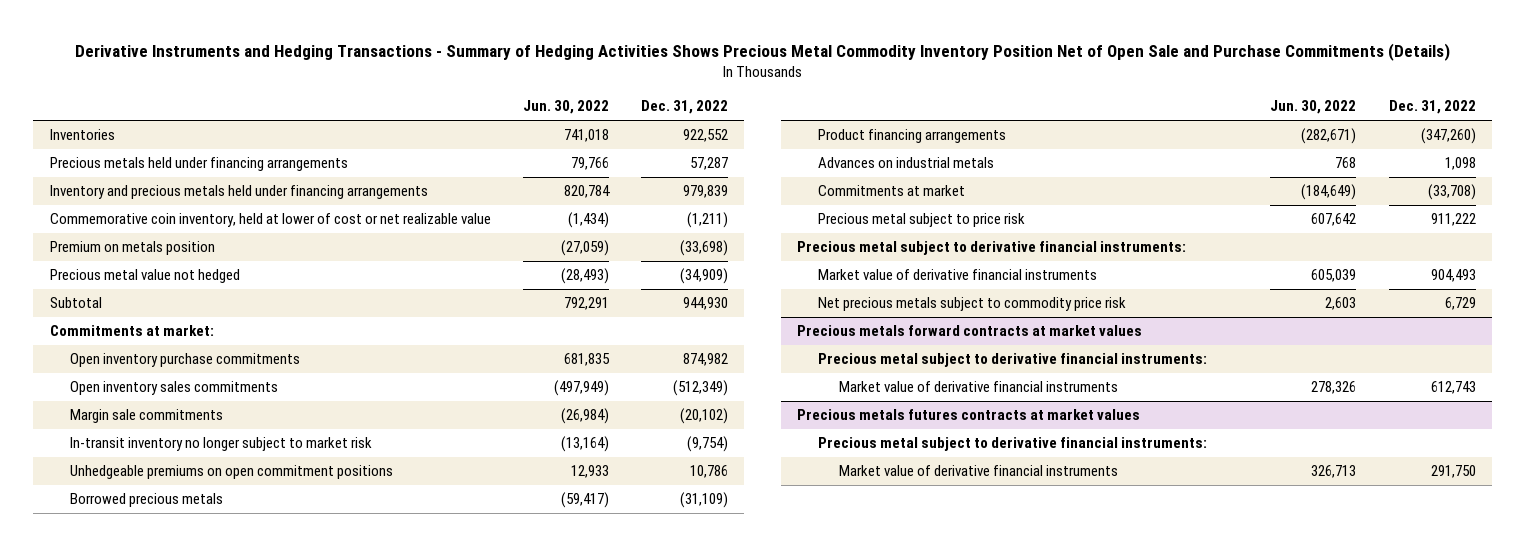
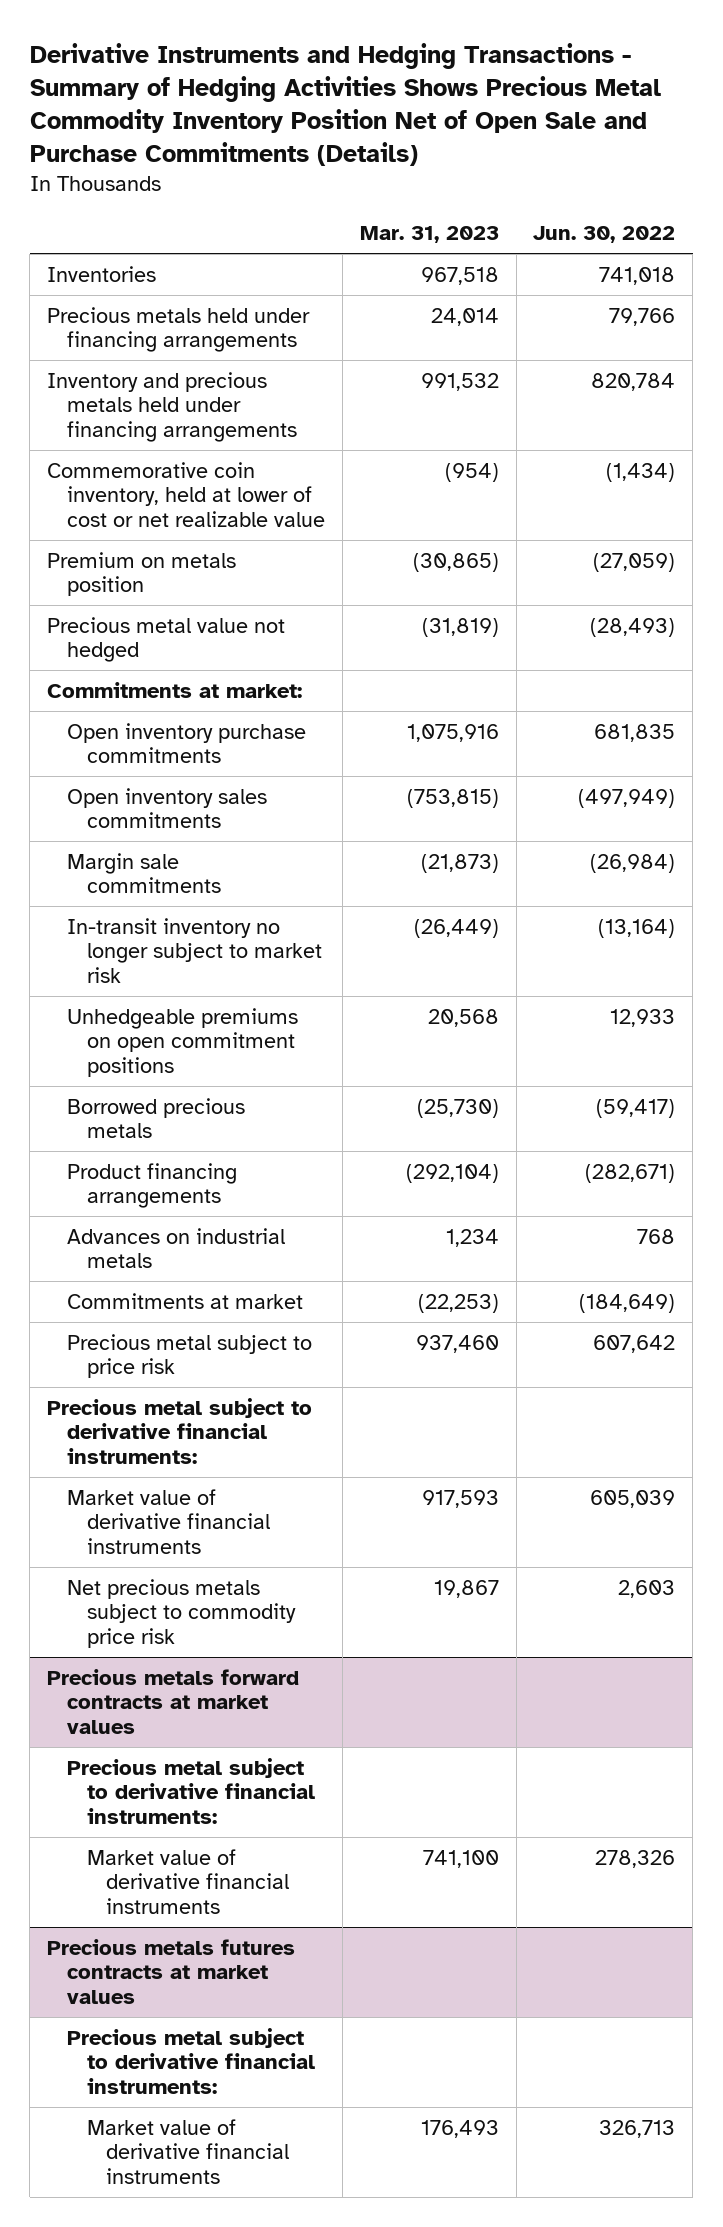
[640,100,728,115] Dec. 31, 2022 -> none
none -> [359,226,499,244] Mar. 31, 2023
[49,297,102,309] Subtotal -> none

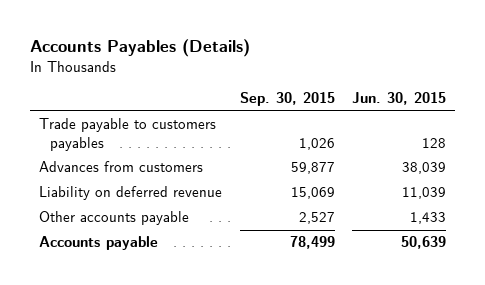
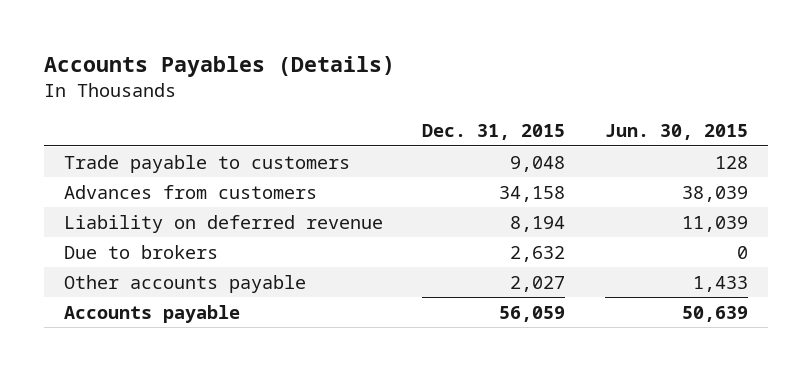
[239,92,335,107] Sep. 30, 2015 -> none
none -> [422,124,566,141] Dec. 31, 2015
[39,118,217,151] Trade payable to customers payables -> [63,154,350,173] Trade payable to customers
none -> [63,244,218,259] Due to brokers

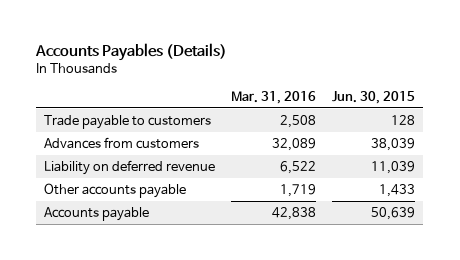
[422,124,566,141] Dec. 31, 2015 -> none
none -> [231,91,317,105] Mar. 31, 2016
[63,244,218,259] Due to brokers -> none

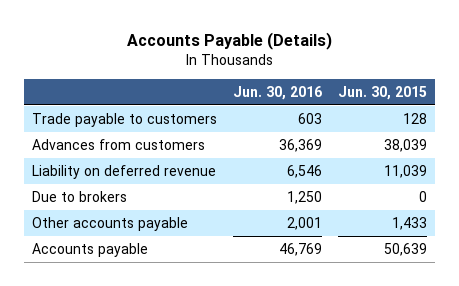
[35,42,228,61] Accounts Payables (Details) -> [126,31,332,50] Accounts Payable (Details)
[231,91,317,105] Mar. 31, 2016 -> none
none -> [233,86,323,101] Jun. 30, 2016
none -> [32,190,128,202] Due to brokers

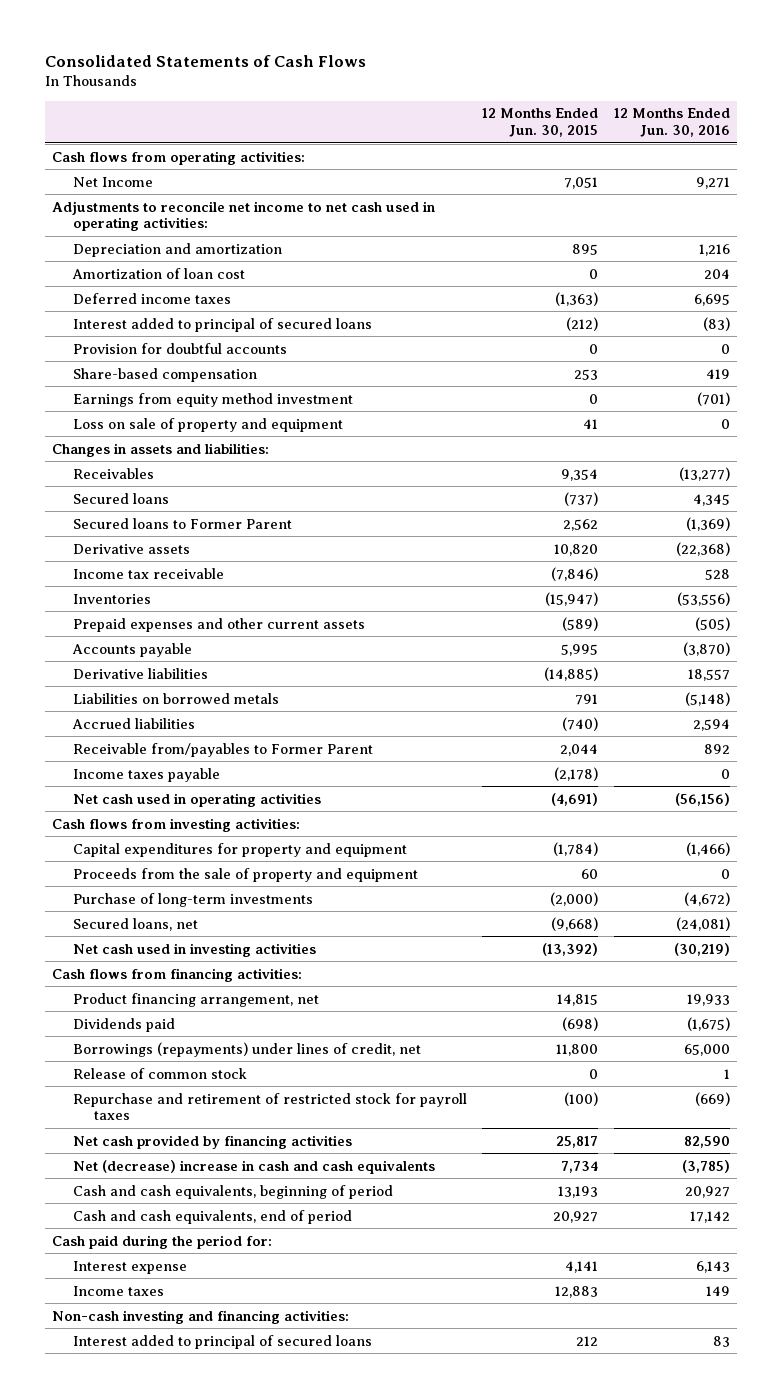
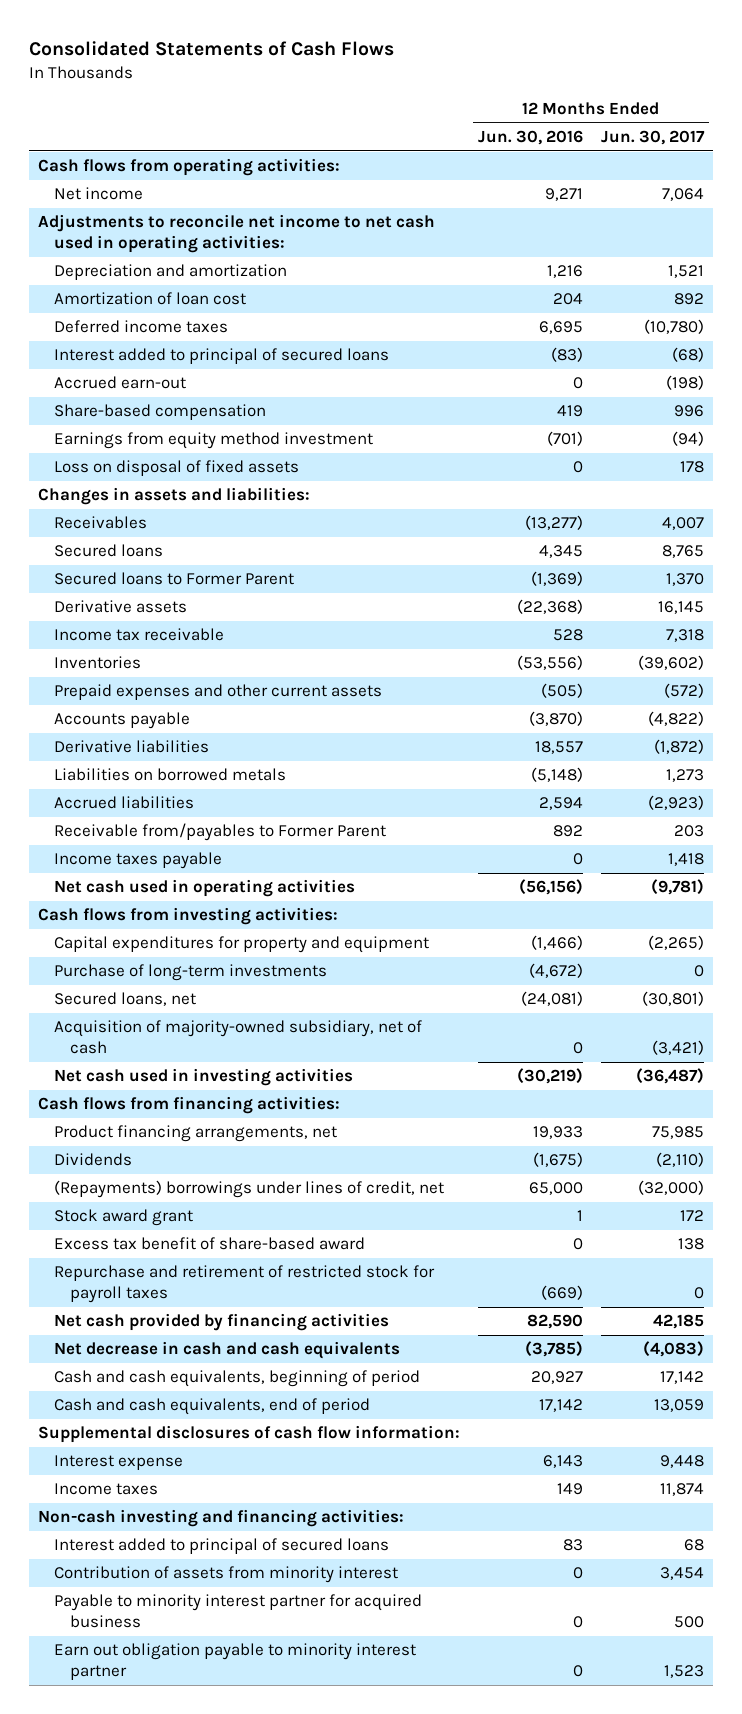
[482,108,599,137] 12 Months Ended Jun. 30, 2015 -> none
none -> [601,130,706,146] Jun. 30, 2017
[73,176,154,187] Net Income -> [53,187,143,201] Net income
[73,342,288,354] Provision for doubtful accounts -> none
none -> [53,376,186,390] Accrued earn-out
[73,417,344,432] Loss on sale of property and equipment -> [53,460,299,477] Loss on disposal of fixed assets
[73,867,419,882] Proceeds from the sale of property and equipment -> none
none -> [53,1020,422,1055] Acquisition of majority-owned subsidiary, net of cash
[73,1067,248,1079] Release of common stock -> none
[73,992,320,1007] Product financing arrangement, net -> [53,1125,337,1143] Product financing arrangements, net
[73,1017,176,1032] Dividends paid -> [53,1153,132,1167] Dividends
[73,1041,422,1057] Borrowings (repayments) under lines of credit, net -> [53,1180,444,1199] (Repayments) borrowings under lines of credit, net
none -> [53,1209,193,1227] Stock award grant
none -> [53,1237,365,1251] Excess tax benefit of share-based award
[73,1159,436,1174] Net (decrease) increase in cash and cash equivalents -> [53,1341,400,1360] Net decrease in cash and cash equivalents
[52,1234,273,1249] Cash paid during the period for: -> none
none -> [37,1425,460,1444] Supplemental disclosures of cash flow information:
none -> [53,1566,398,1584] Contribution of assets from minority interest
none -> [53,1594,422,1629] Payable to minority interest partner for acquired business
none -> [53,1643,416,1681] Earn out obligation payable to minority interest partner

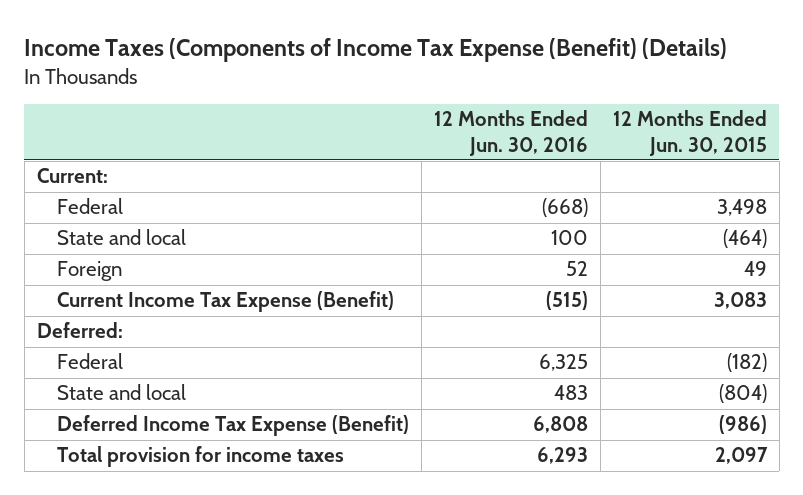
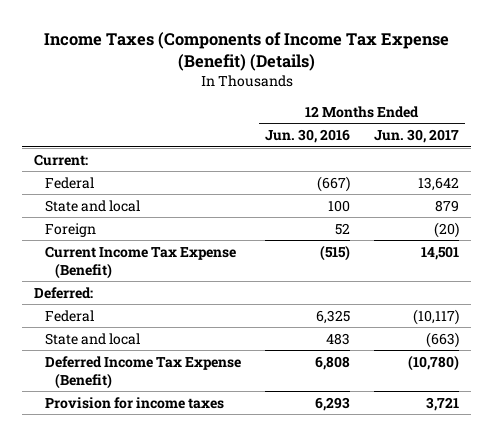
[612,110,767,156] 12 Months Ended Jun. 30, 2015 -> none
none -> [373,129,459,144] Jun. 30, 2017
[541,198,588,218] (668) -> [316,175,350,192] (667)
[57,446,345,468] Total provision for income taxes -> [44,396,224,409] Provision for income taxes

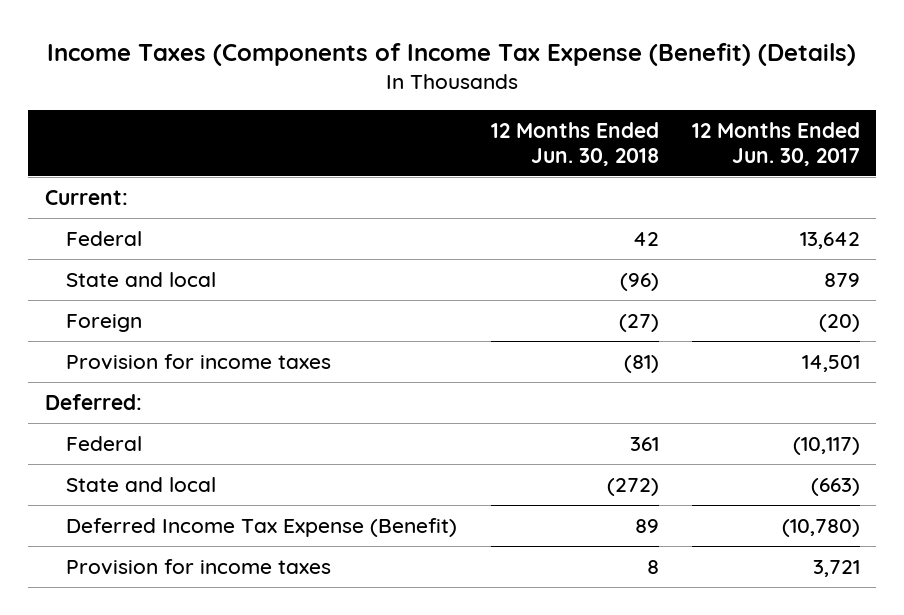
[264,129,350,144] Jun. 30, 2016 -> none
none -> [490,121,659,166] 12 Months Ended Jun. 30, 2018
[44,245,236,279] Current Income Tax Expense (Benefit) -> [66,353,332,370] Provision for income taxes

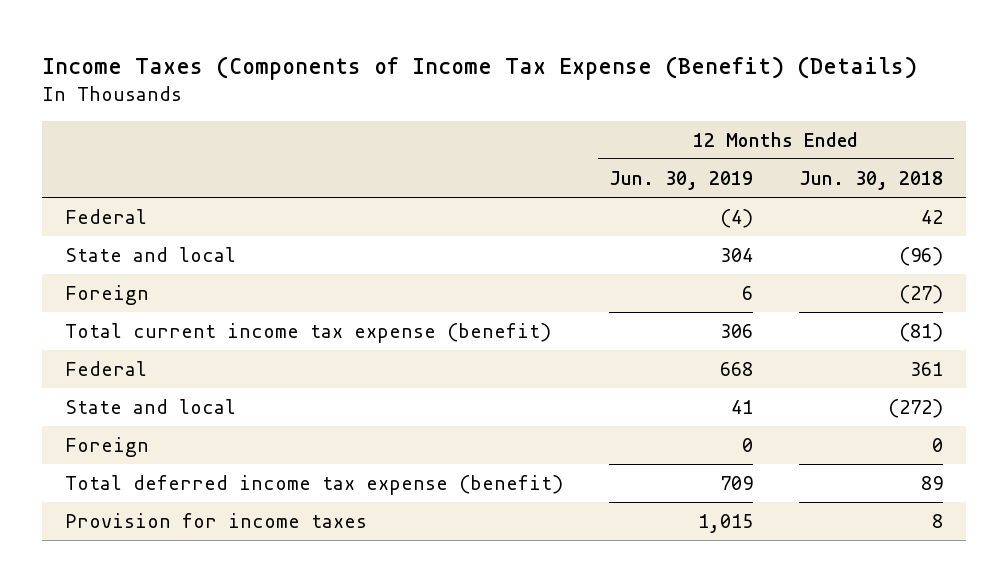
[691,121,860,166] 12 Months Ended Jun. 30, 2017 -> none
none -> [609,170,754,190] Jun. 30, 2019
[44,189,128,205] Current: -> none
[44,393,142,410] Deferred: -> none
[66,353,332,370] Provision for income taxes -> [65,323,552,344] Total current income tax expense (benefit)
none -> [65,437,150,458] Foreign
[66,517,458,537] Deferred Income Tax Expense (Benefit) -> [65,475,564,496] Total deferred income tax expense (benefit)

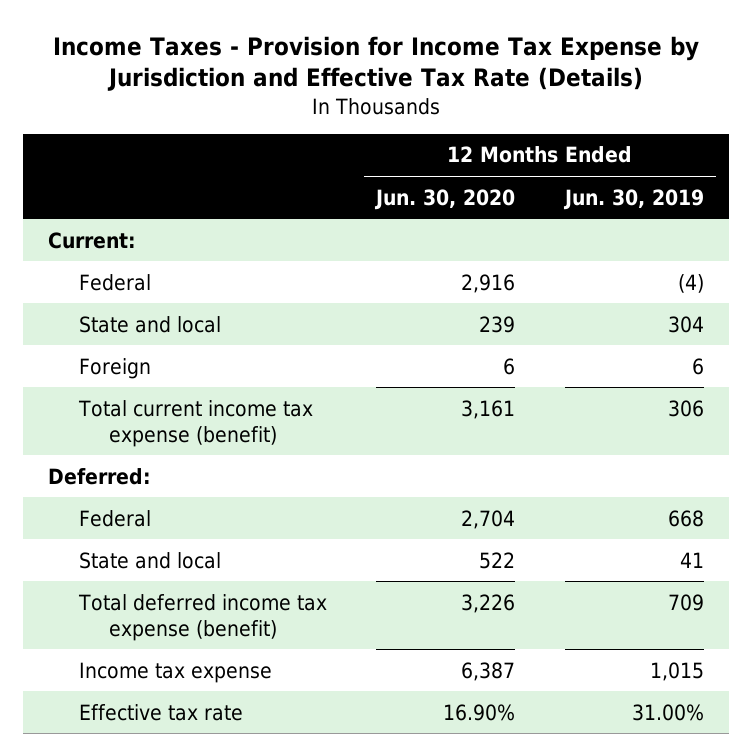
[42,55,918,80] Income Taxes (Components of Income Tax Expense (Benefit) (Details) -> [52,35,699,92] Income Taxes - Provision for Income Tax Expense by Jurisdiction and Effective Tax Rate (Details)
[798,170,943,190] Jun. 30, 2018 -> none
none -> [374,188,516,210] Jun. 30, 2020
none -> [48,231,137,249] Current:
none -> [48,467,152,485] Deferred:
[65,437,150,458] Foreign -> none
[65,513,368,529] Provision for income taxes -> [78,661,272,683] Income tax expense
none -> [78,703,243,721] Effective tax rate

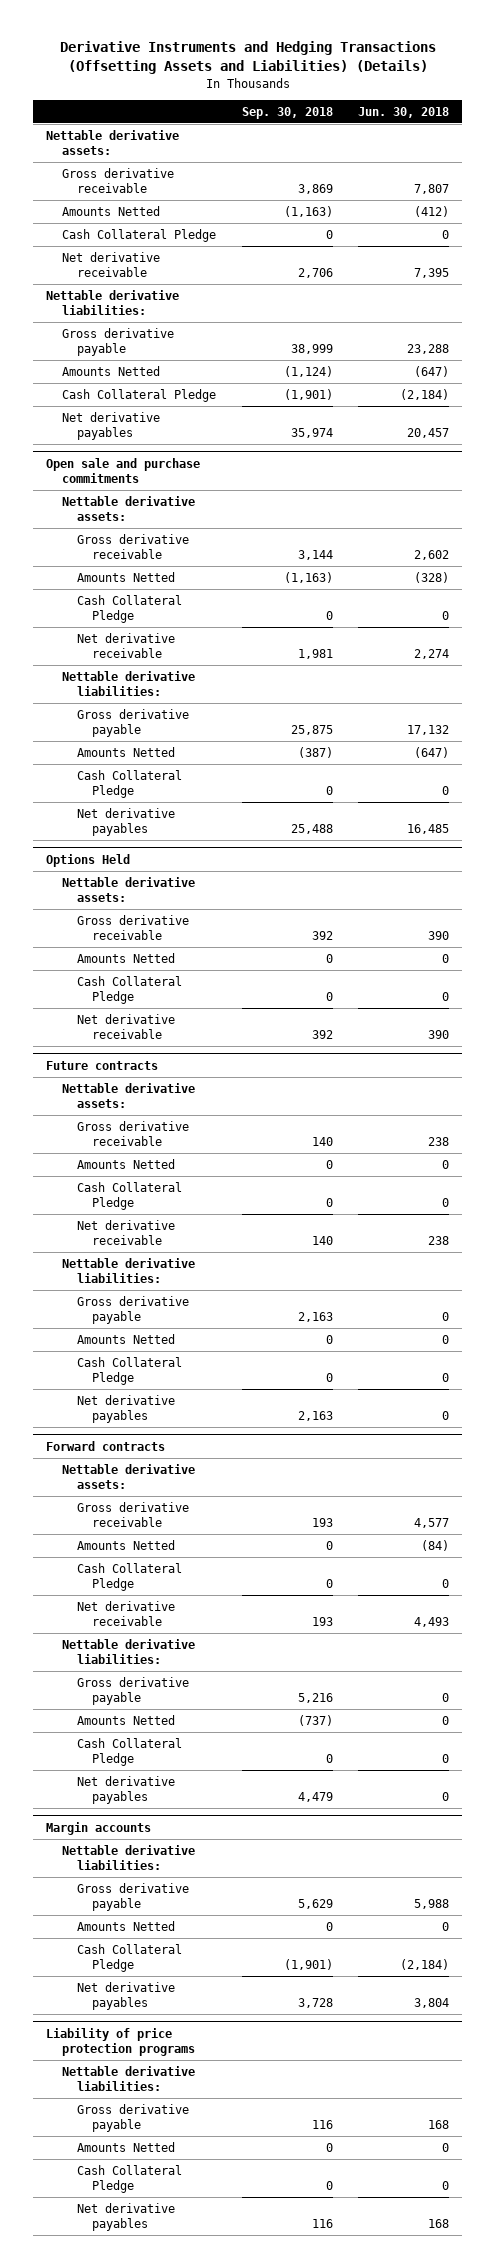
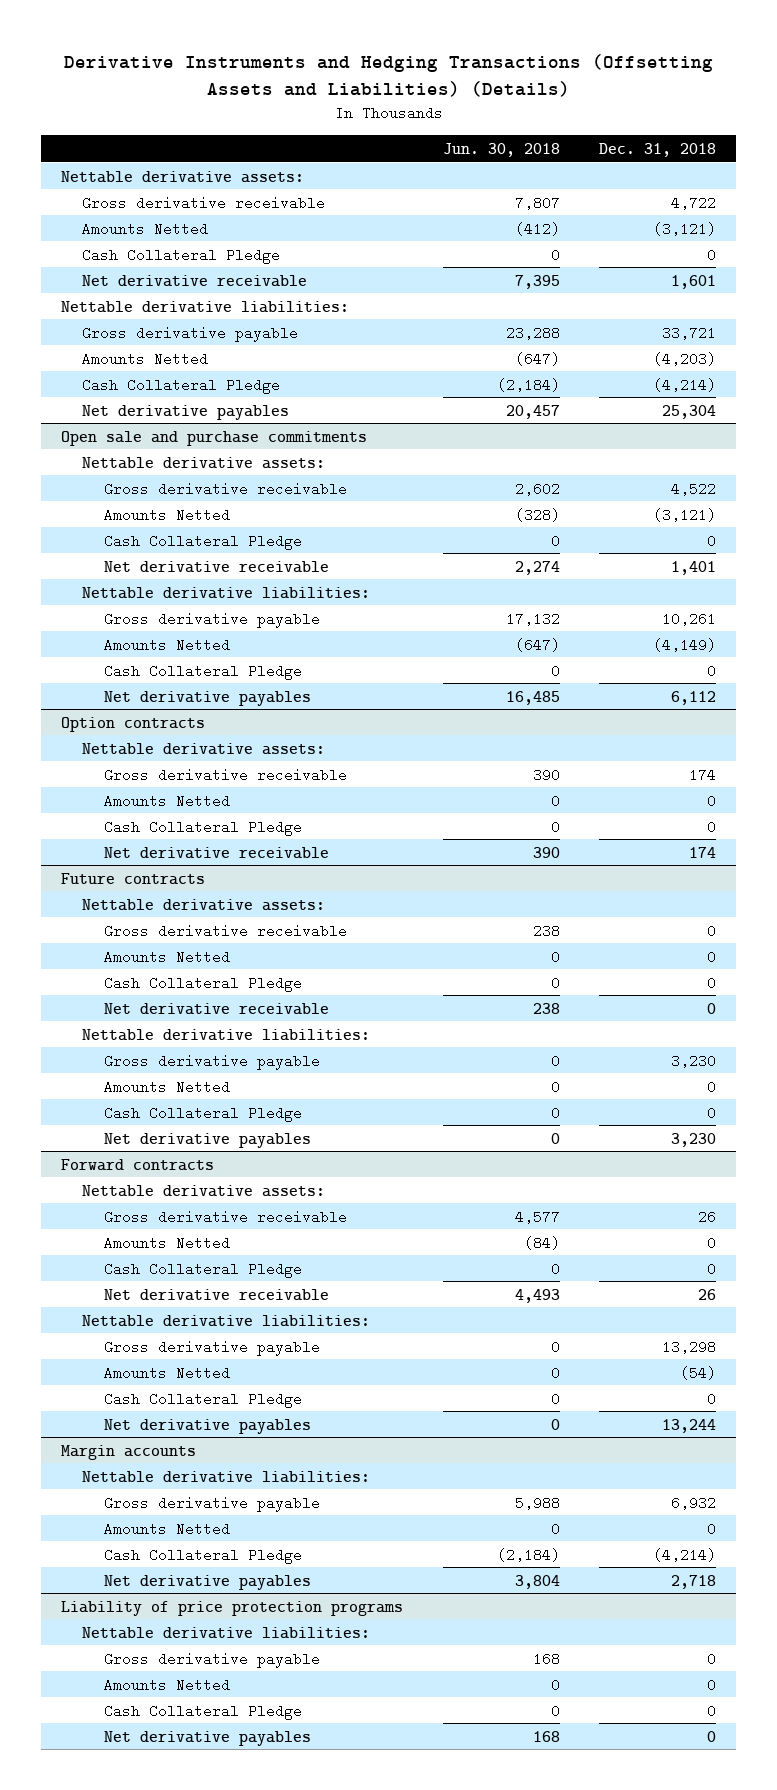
[241,106,333,119] Sep. 30, 2018 -> none
none -> [599,142,717,157] Dec. 31, 2018
[46,853,131,867] Options Held -> [61,716,206,732] Option contracts

